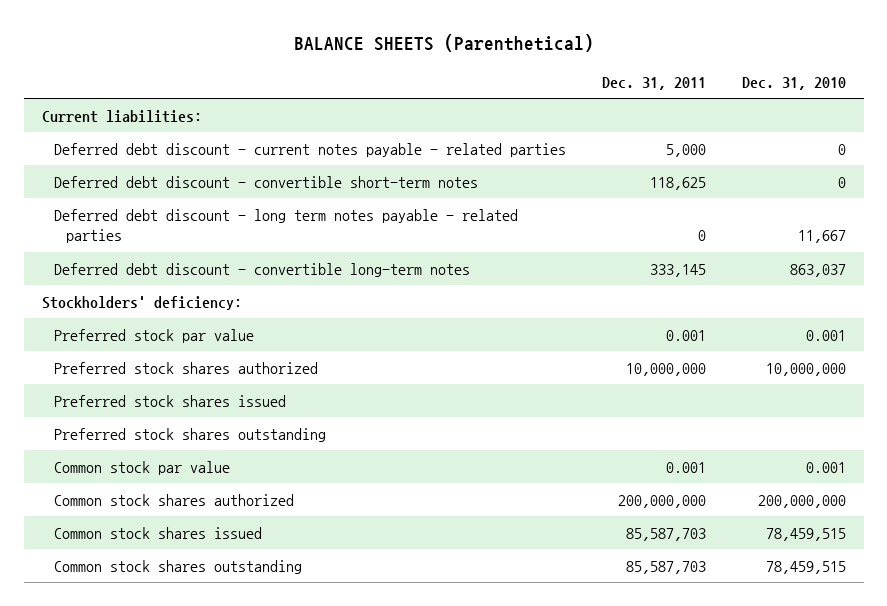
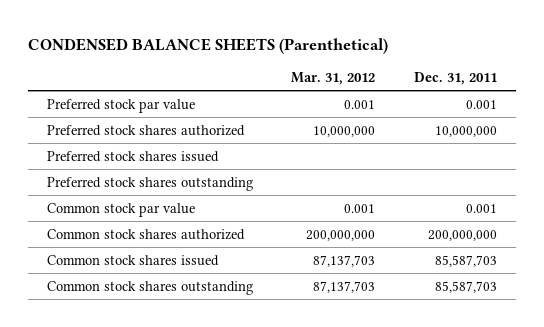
[293,33,594,52] BALANCE SHEETS (Parenthetical) -> [27,37,388,54] CONDENSED BALANCE SHEETS (Parenthetical)
[741,76,846,90] Dec. 31, 2010 -> none
none -> [291,72,376,86] Mar. 31, 2012
[41,109,202,123] Current liabilities: -> none
[53,142,566,157] Deferred debt discount - current notes payable - related parties -> none
[53,175,478,188] Deferred debt discount - convertible short-term notes -> none
[53,208,518,244] Deferred debt discount - long term notes payable - related parties -> none
[53,262,470,277] Deferred debt discount - convertible long-term notes -> none
[41,295,242,310] Stockholders' deficiency: -> none

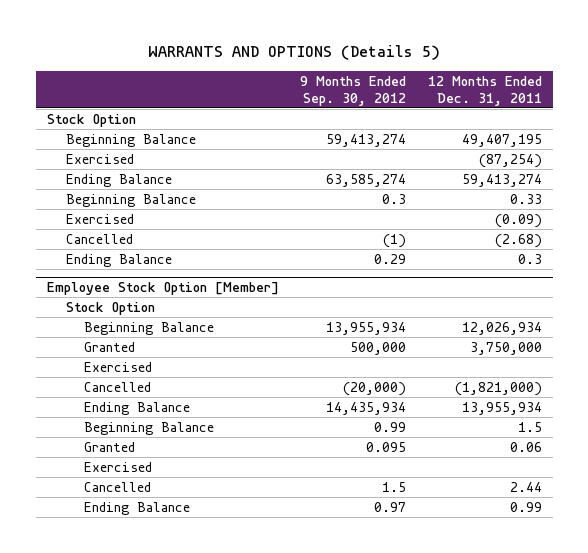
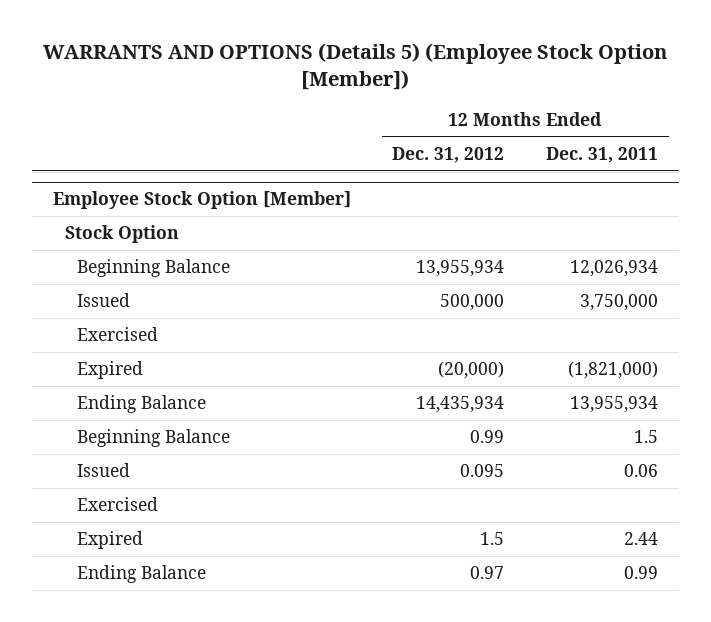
[148,45,441,61] WARRANTS AND OPTIONS (Details 5) -> [43,42,668,90] WARRANTS AND OPTIONS (Details 5) (Employee Stock Option [Member])
[300,76,407,106] 9 Months Ended Sep. 30, 2012 -> none
none -> [392,146,505,163] Dec. 31, 2012
[46,113,136,127] Stock Option -> none
[65,133,196,147] Beginning Balance -> none
[65,153,134,164] Exercised -> none
[65,173,172,187] Ending Balance -> none
[65,193,196,207] Beginning Balance -> none
[65,213,134,224] Exercised -> none
[65,233,133,244] Cancelled -> none
[65,253,172,267] Ending Balance -> none
[84,341,136,352] Granted -> [77,293,131,308] Issued
[84,381,152,392] Cancelled -> [77,361,144,380] Expired
[84,441,136,452] Granted -> [77,463,131,478] Issued
[84,481,152,492] Cancelled -> [77,531,144,550] Expired

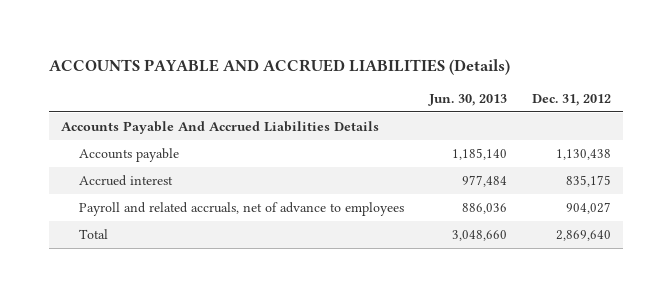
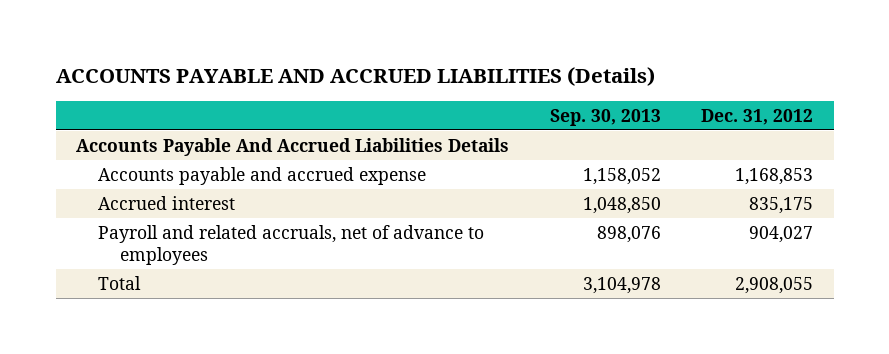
[427,93,507,106] Jun. 30, 2013 -> none
none -> [549,108,661,126] Sep. 30, 2013
[79,148,180,163] Accounts payable -> [98,166,427,185] Accounts payable and accrued expense
[555,149,611,161] 1,130,438 -> [735,167,814,185] 1,168,853
[555,230,611,242] 2,869,640 -> [735,276,814,294] 2,908,055

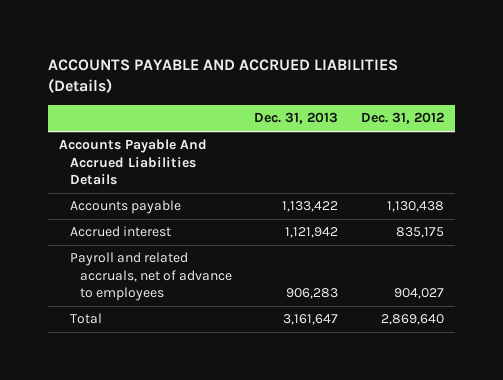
[549,108,661,126] Sep. 30, 2013 -> none
none -> [254,112,339,125] Dec. 31, 2013
[98,166,427,185] Accounts payable and accrued expense -> [69,200,181,215] Accounts payable
[735,167,814,185] 1,168,853 -> [386,201,444,213] 1,130,438
[735,276,814,294] 2,908,055 -> [380,314,444,326] 2,869,640

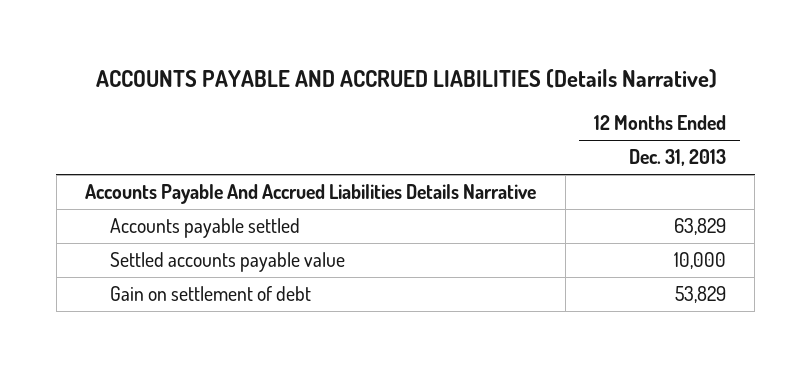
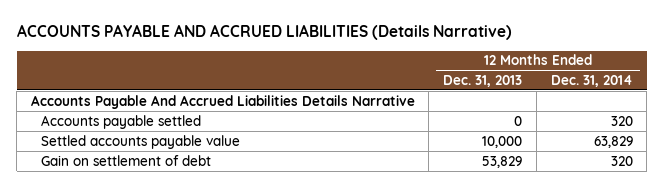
none -> [550,74,633,87] Dec. 31, 2014
[673,218,726,236] 63,829 -> [514,115,523,126] 0

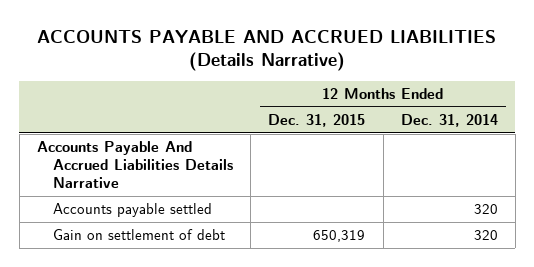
[443,74,523,87] Dec. 31, 2013 -> none
none -> [268,114,366,128] Dec. 31, 2015
[41,134,241,149] Settled accounts payable value -> none

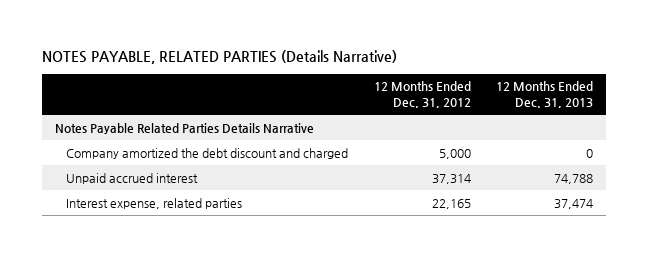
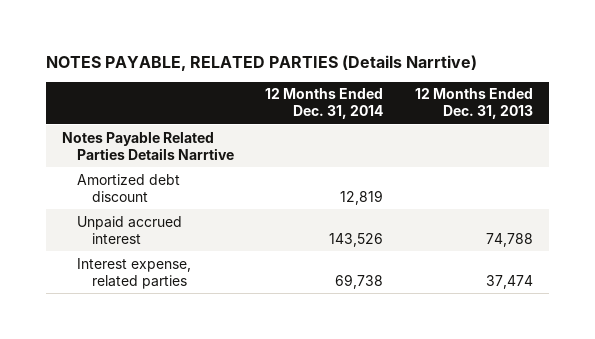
[42,50,398,65] NOTES PAYABLE, RELATED PARTIES (Details Narrative) -> [45,54,477,71] NOTES PAYABLE, RELATED PARTIES (Details Narrtive)
[373,81,471,109] 12 Months Ended Dec. 31, 2012 -> none
none -> [265,88,384,120] 12 Months Ended Dec. 31, 2014
[65,147,348,159] Company amortized the debt discount and charged -> none
[55,122,315,134] Notes Payable Related Parties Details Narrative -> [61,131,234,160] Notes Payable Related Parties Details Narrtive
none -> [76,173,180,202] Amortized debt discount

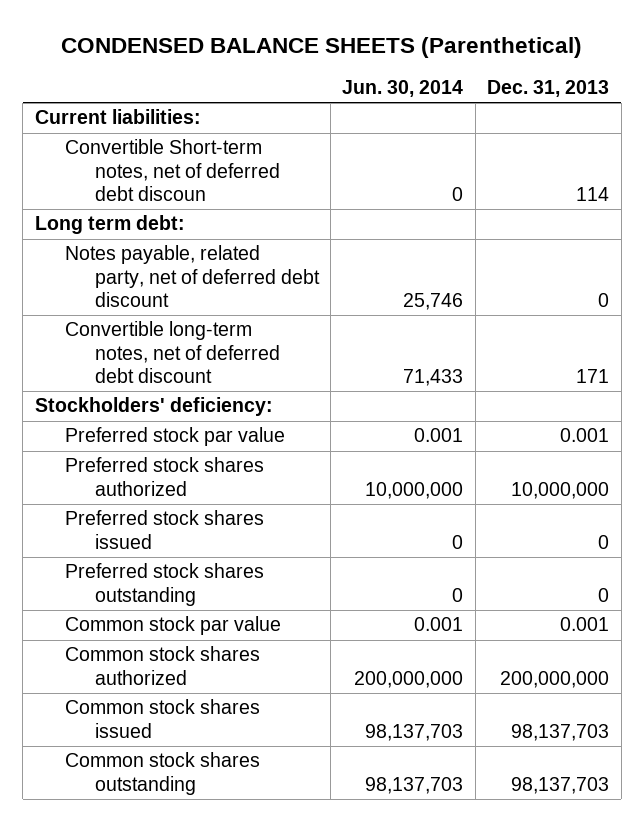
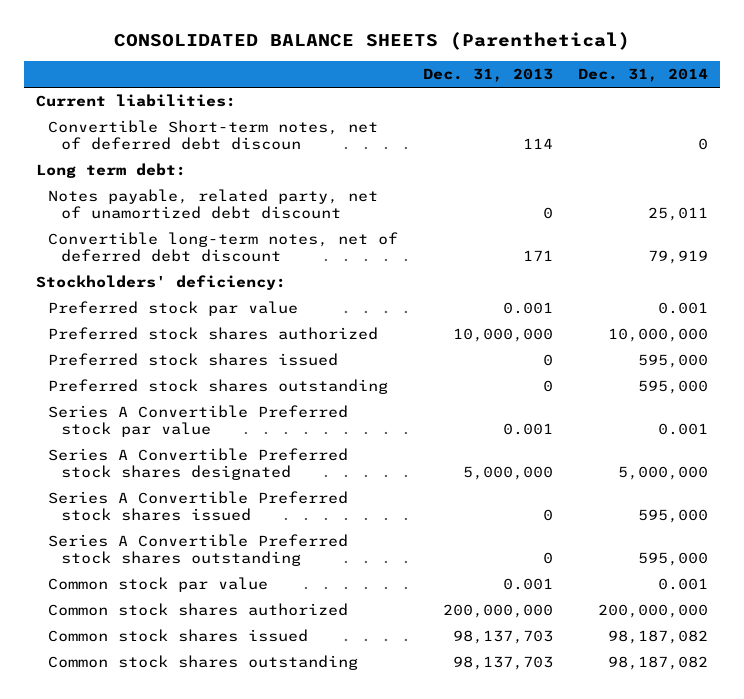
[61,37,583,59] CONDENSED BALANCE SHEETS (Parenthetical) -> [113,32,630,51] CONSOLIDATED BALANCE SHEETS (Parenthetical)
[342,79,464,97] Jun. 30, 2014 -> none
none -> [577,68,708,83] Dec. 31, 2014
[64,245,320,307] Notes payable, related party, net of deferred debt discount -> [48,189,379,220] Notes payable, related party, net of unamortized debt discount
none -> [48,405,349,438] Series A Convertible Preferred stock par value
none -> [48,448,349,481] Series A Convertible Preferred stock shares designated
none -> [48,491,349,522] Series A Convertible Preferred stock shares issued
none -> [48,534,349,567] Series A Convertible Preferred stock shares outstanding

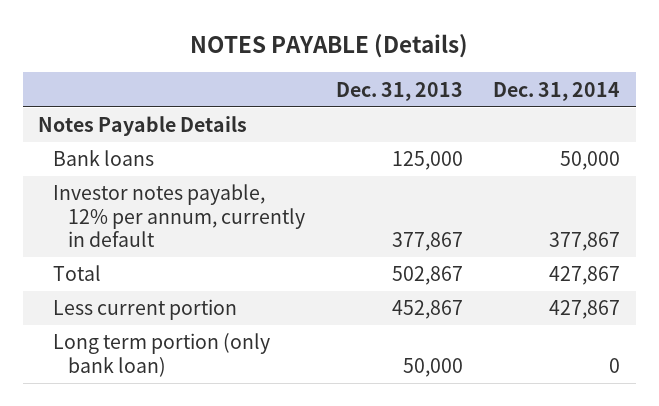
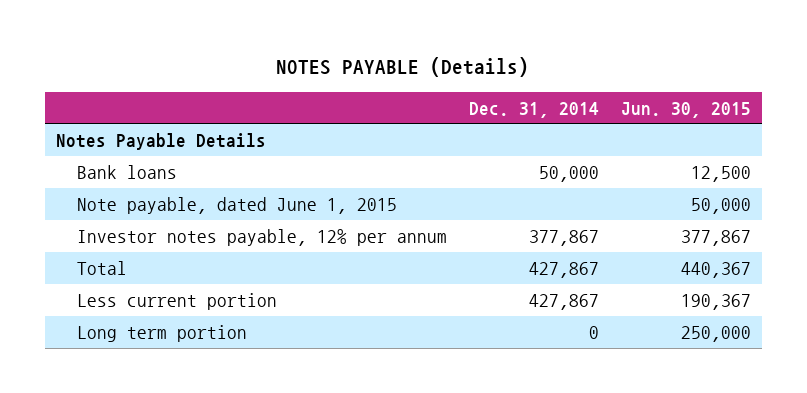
[335,81,463,101] Dec. 31, 2013 -> none
none -> [621,101,752,118] Jun. 30, 2015
none -> [77,196,398,214] Note payable, dated June 1, 2015
[53,184,305,248] Investor notes payable, 12% per annum, currently in default -> [77,228,448,246] Investor notes payable, 12% per annum
[53,333,271,377] Long term portion (only bank loan) -> [77,324,248,342] Long term portion

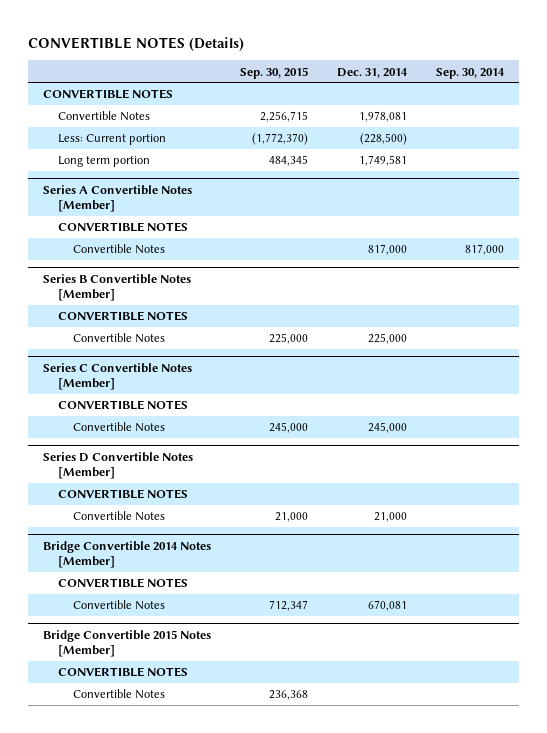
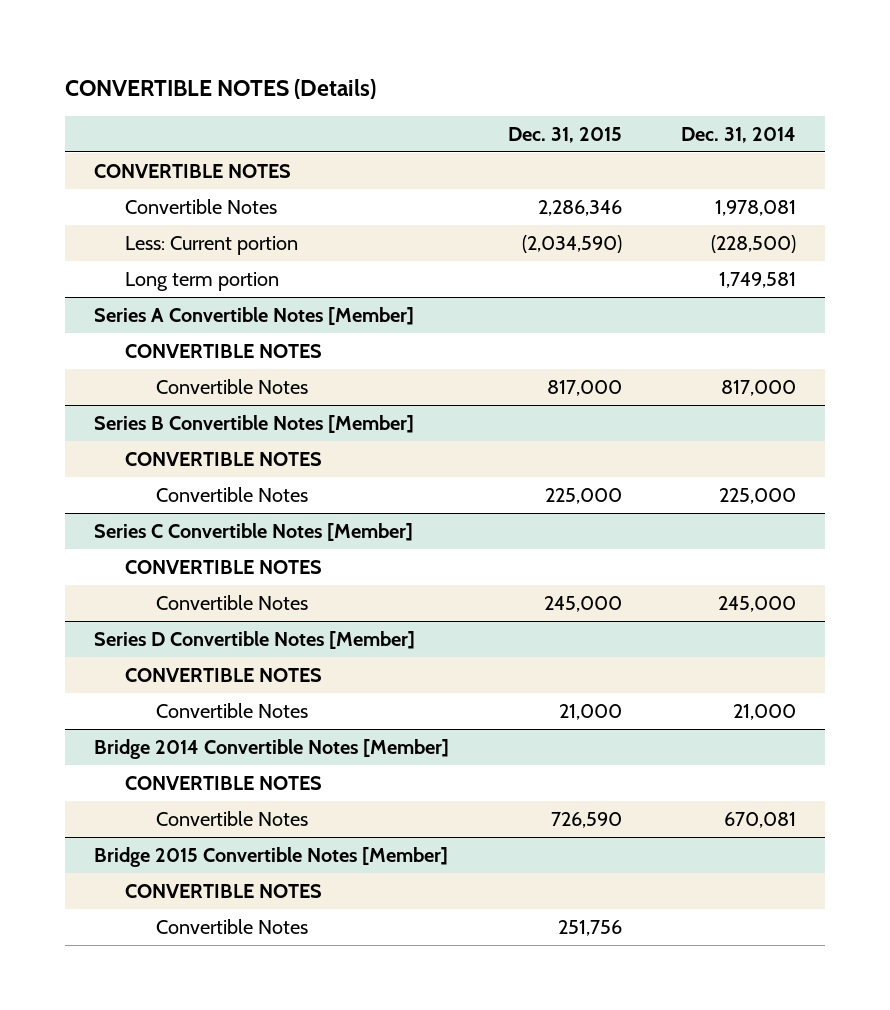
[239,66,308,79] Sep. 30, 2015 -> none
[435,67,505,79] Sep. 30, 2014 -> none
none -> [507,127,622,144] Dec. 31, 2015
[42,540,211,568] Bridge Convertible 2014 Notes [Member] -> [94,738,450,759] Bridge 2014 Convertible Notes [Member]
[42,629,211,657] Bridge Convertible 2015 Notes [Member] -> [94,846,449,867] Bridge 2015 Convertible Notes [Member]

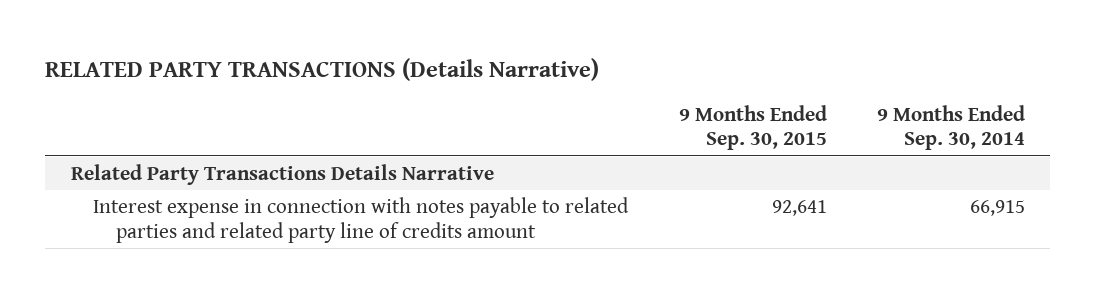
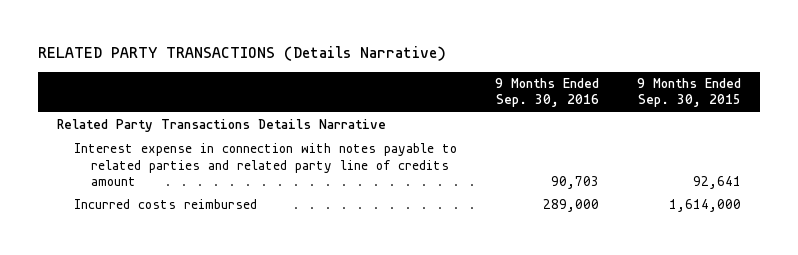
[876,104,1025,151] 9 Months Ended Sep. 30, 2014 -> none
none -> [494,78,599,108] 9 Months Ended Sep. 30, 2016
none -> [73,199,257,210] Incurred costs reimbursed

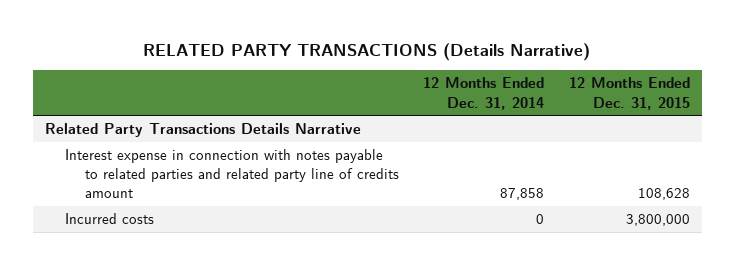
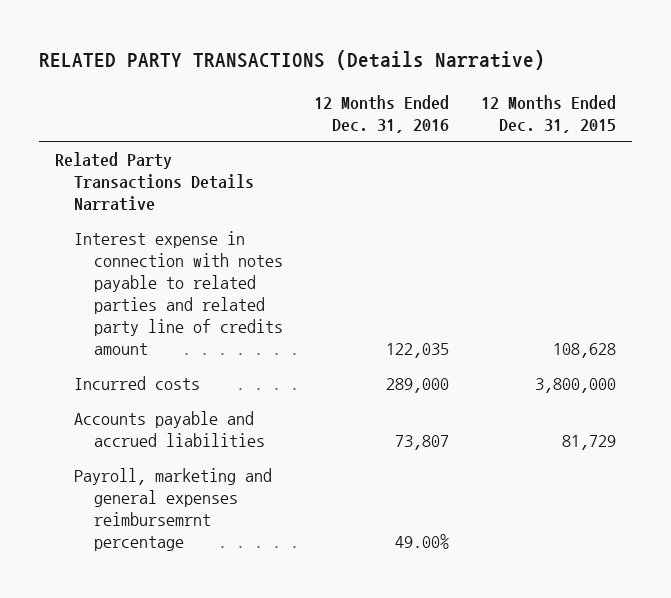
[423,77,545,110] 12 Months Ended Dec. 31, 2014 -> none
none -> [314,94,450,133] 12 Months Ended Dec. 31, 2016
none -> [74,411,265,448] Accounts payable and accrued liabilities
none -> [74,468,273,552] Payroll, marketing and general expenses reimbursemrnt percentage

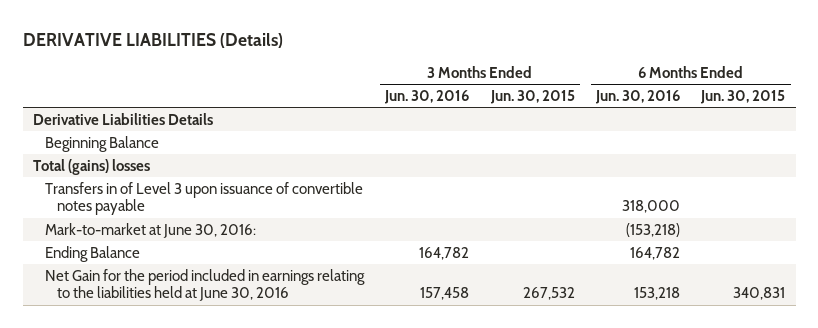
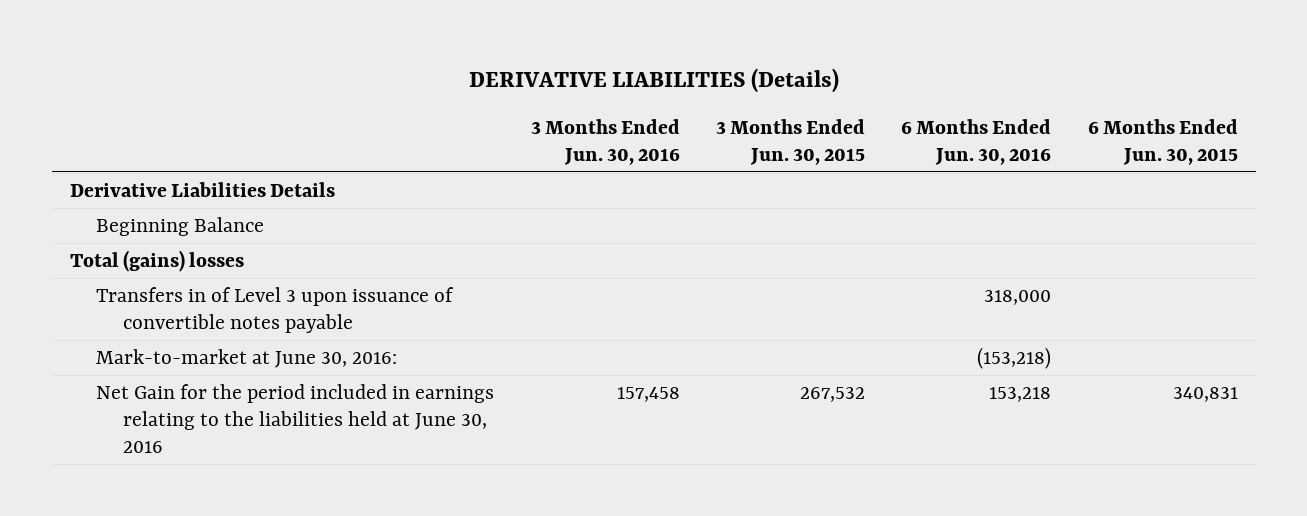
[45,245,141,262] Ending Balance -> none

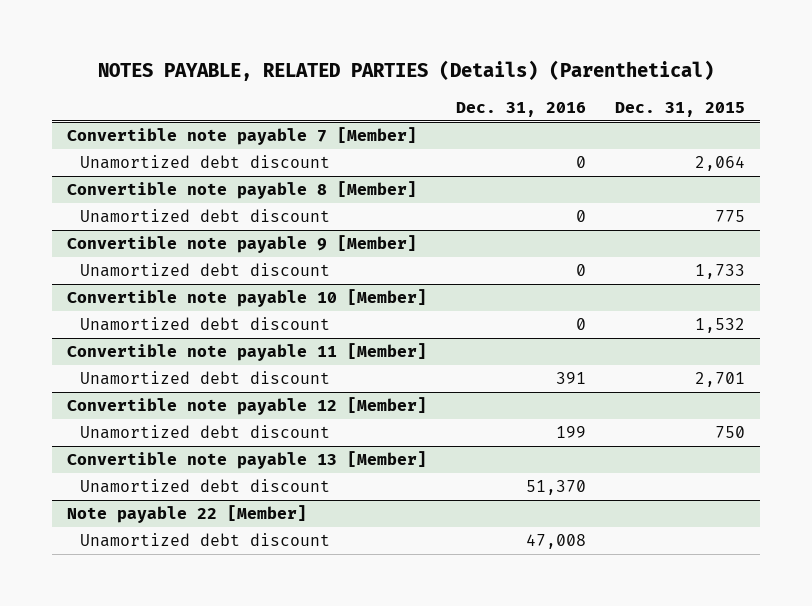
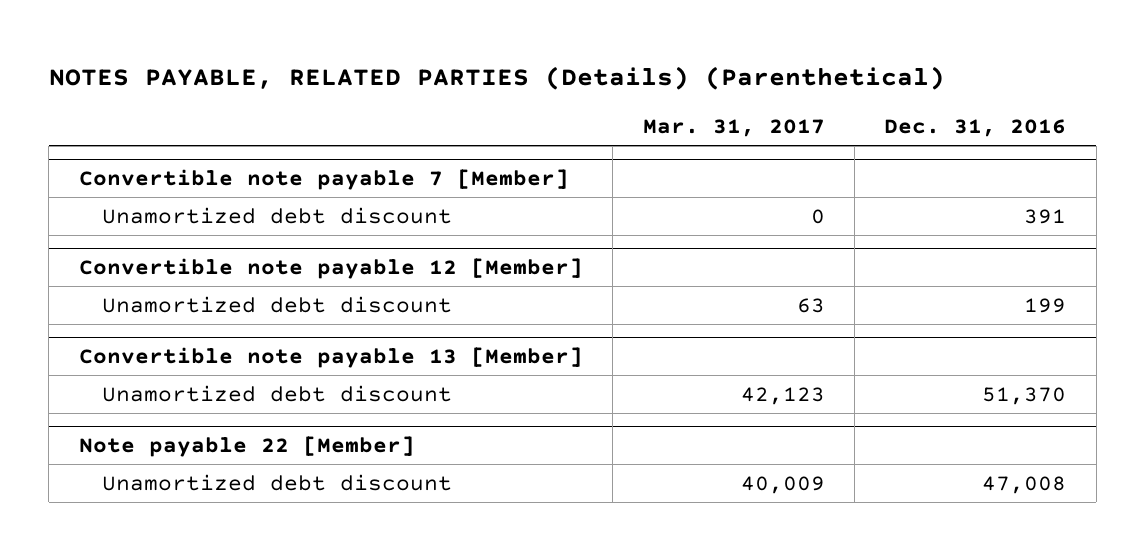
[615,101,746,117] Dec. 31, 2015 -> none
none -> [642,119,825,138] Mar. 31, 2017
[79,155,330,170] Unamortized debt discount -> none
[66,181,417,200] Convertible note payable 8 [Member] -> none
[79,209,330,224] Unamortized debt discount -> none
[66,235,417,254] Convertible note payable 9 [Member] -> none
[79,263,330,278] Unamortized debt discount -> none
[66,289,427,308] Convertible note payable 10 [Member] -> none
[79,317,330,332] Unamortized debt discount -> none
[66,343,427,362] Convertible note payable 11 [Member] -> none

